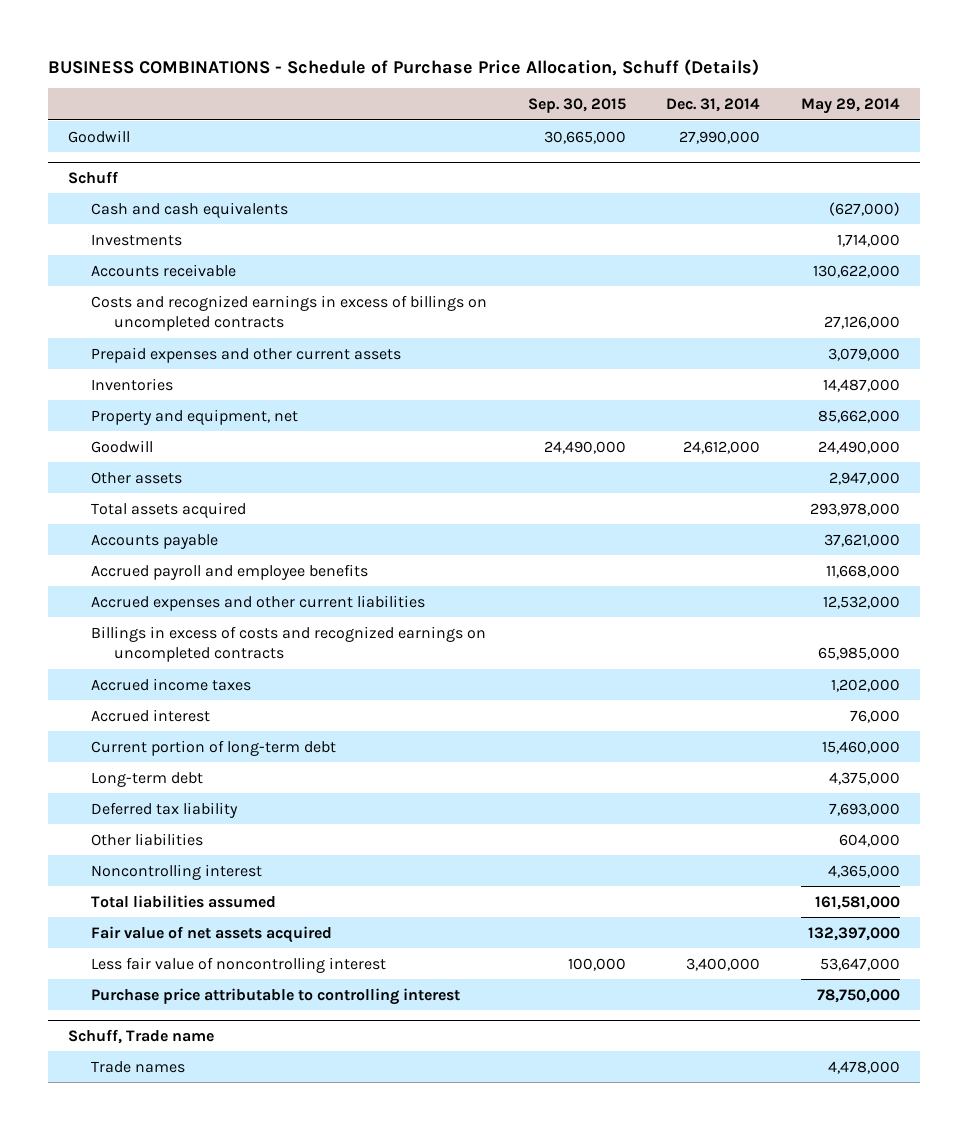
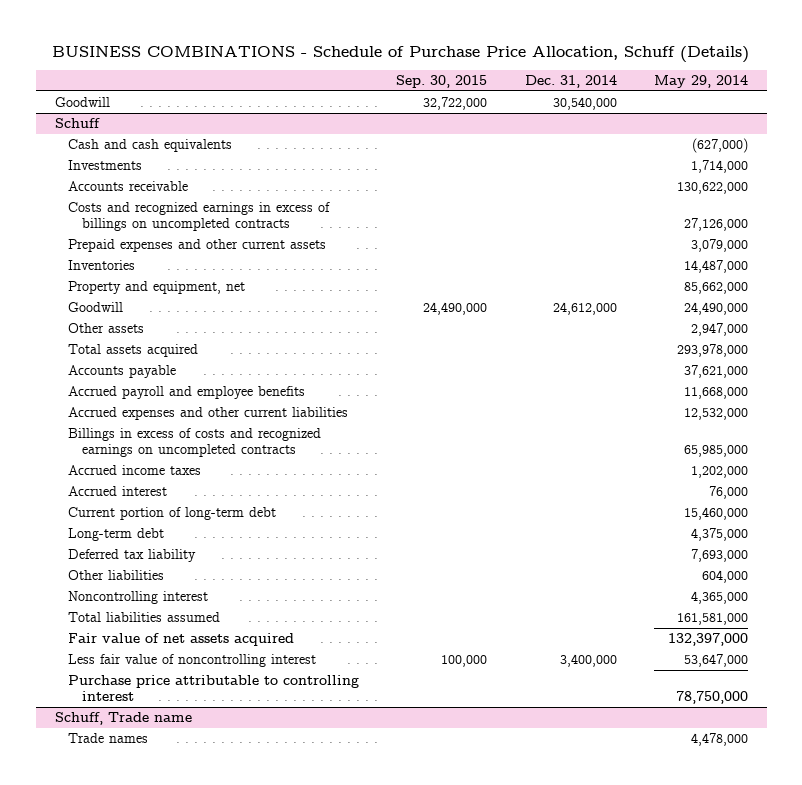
[543,130,626,144] 30,665,000 -> [423,97,488,111] 32,722,000
[679,130,761,144] 27,990,000 -> [552,97,617,111] 30,540,000

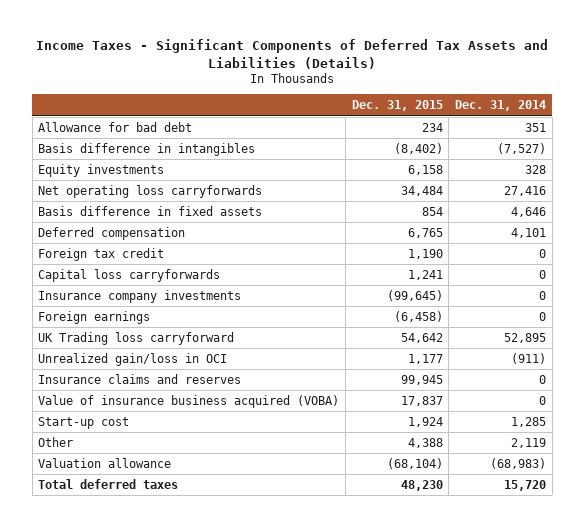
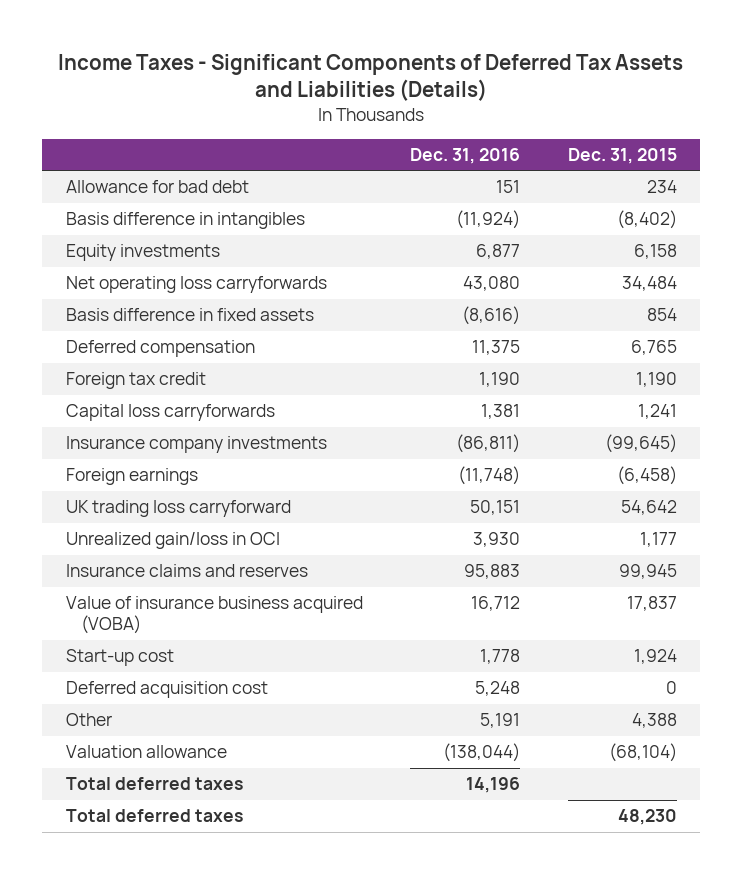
[454,100,546,112] Dec. 31, 2014 -> none
none -> [410,147,521,164] Dec. 31, 2016
[38,331,235,345] UK Trading loss carryforward -> [65,500,291,518] UK trading loss carryforward
none -> [65,681,268,699] Deferred acquisition cost
none -> [65,777,243,791] Total deferred taxes

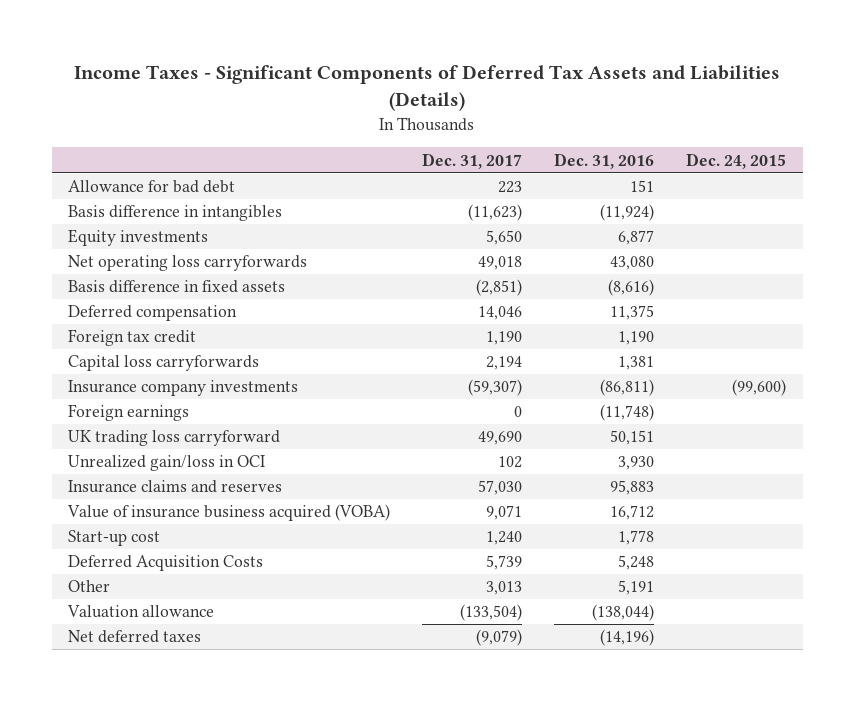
[567,147,677,164] Dec. 31, 2015 -> none
none -> [422,152,523,169] Dec. 31, 2017
none -> [686,152,787,169] Dec. 24, 2015
[65,681,268,699] Deferred acquisition cost -> [68,555,264,572] Deferred Acquisition Costs
[65,809,243,823] Total deferred taxes -> none
[65,777,243,791] Total deferred taxes -> [68,630,202,644] Net deferred taxes
[466,777,521,794] 14,196 -> [600,629,655,647] (14,196)

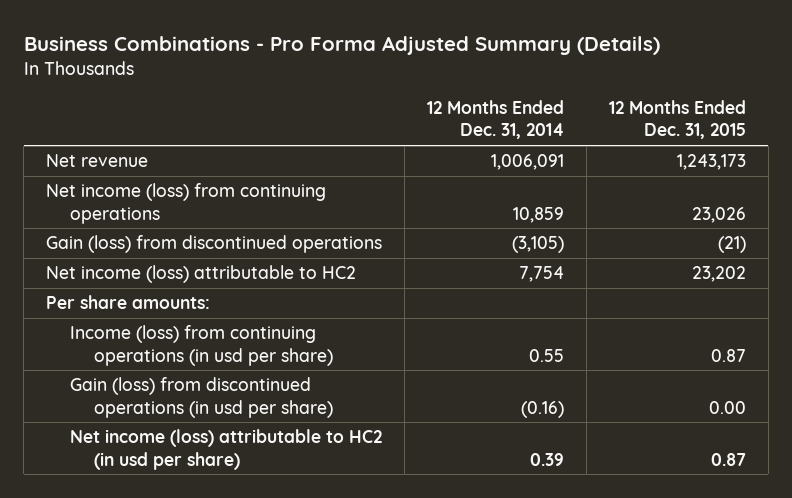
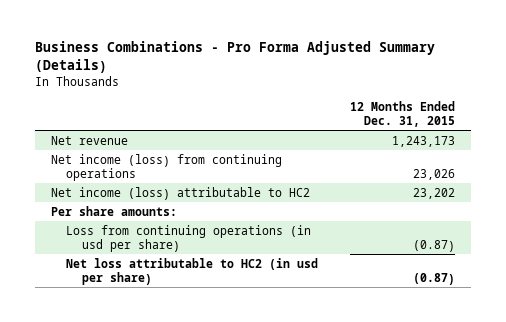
[426,100,564,140] 12 Months Ended Dec. 31, 2014 -> none
[46,235,383,254] Gain (loss) from discontinued operations -> none
[70,377,334,418] Gain (loss) from discontinued operations (in usd per share) -> none
[70,325,334,366] Income (loss) from continuing operations (in usd per share) -> [66,224,312,252] Loss from continuing operations (in usd per share)
[710,348,746,362] 0.87 -> [413,239,456,252] (0.87)
[70,429,383,470] Net income (loss) attributable to HC2 (in usd per share) -> [66,257,319,285] Net loss attributable to HC2 (in usd per share)
[710,452,746,466] 0.87 -> [413,272,456,285] (0.87)

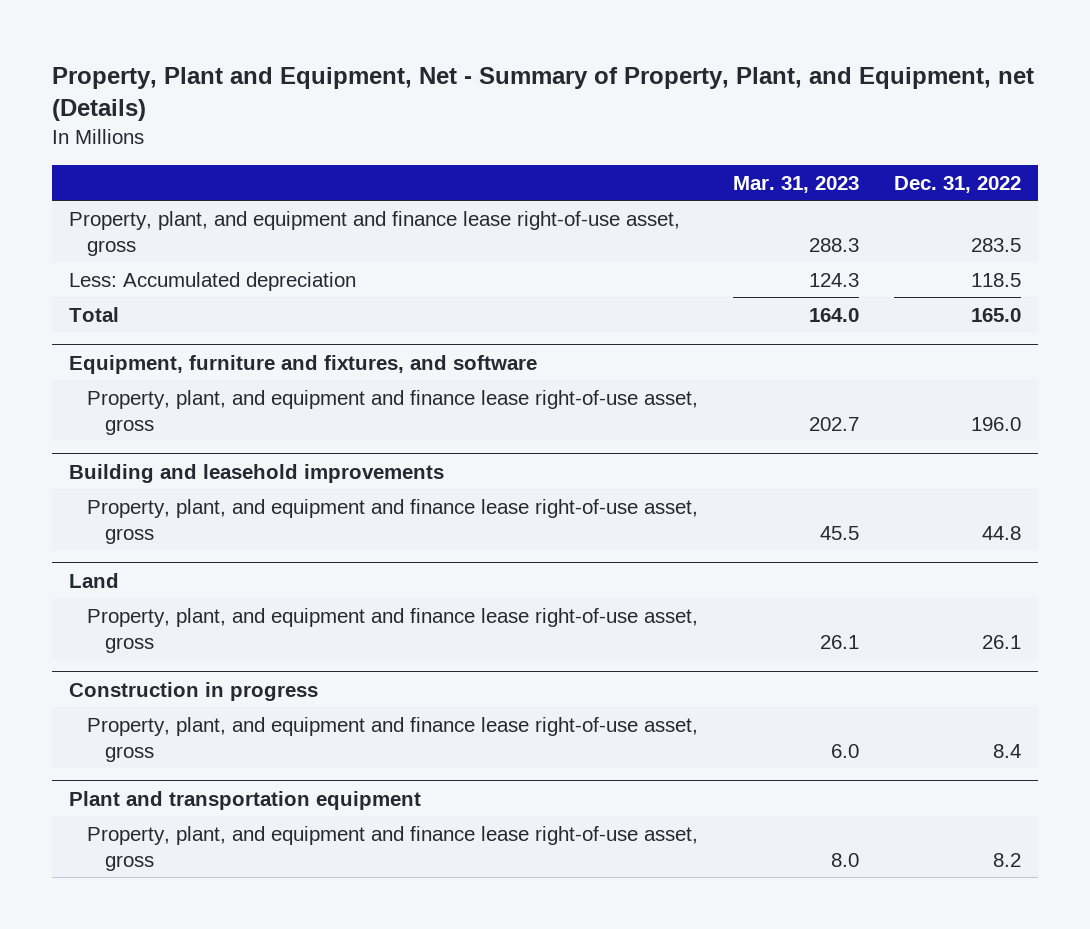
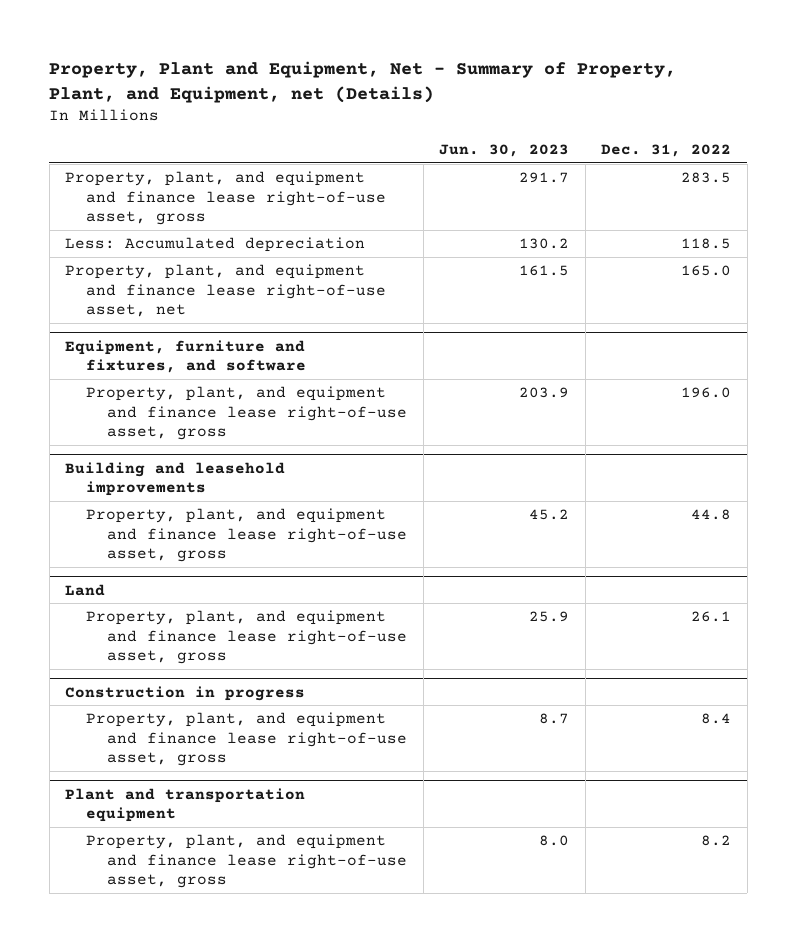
[732,175,859,193] Mar. 31, 2023 -> none
none -> [439,144,570,158] Jun. 30, 2023
[69,306,120,322] Total -> [65,263,387,318] Property, plant, and equipment and finance lease right-of-use asset, net

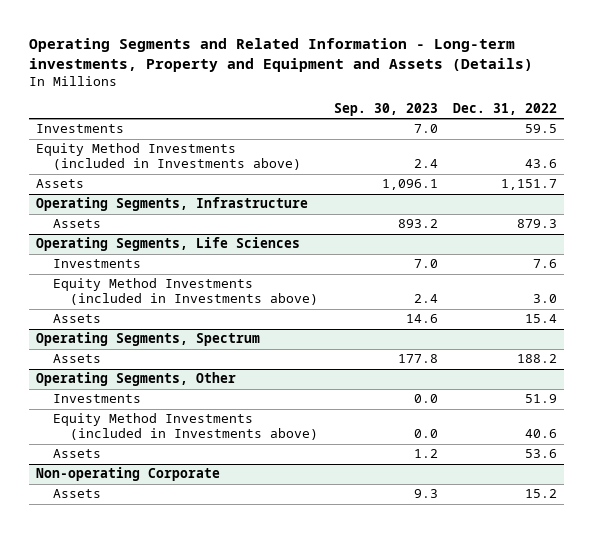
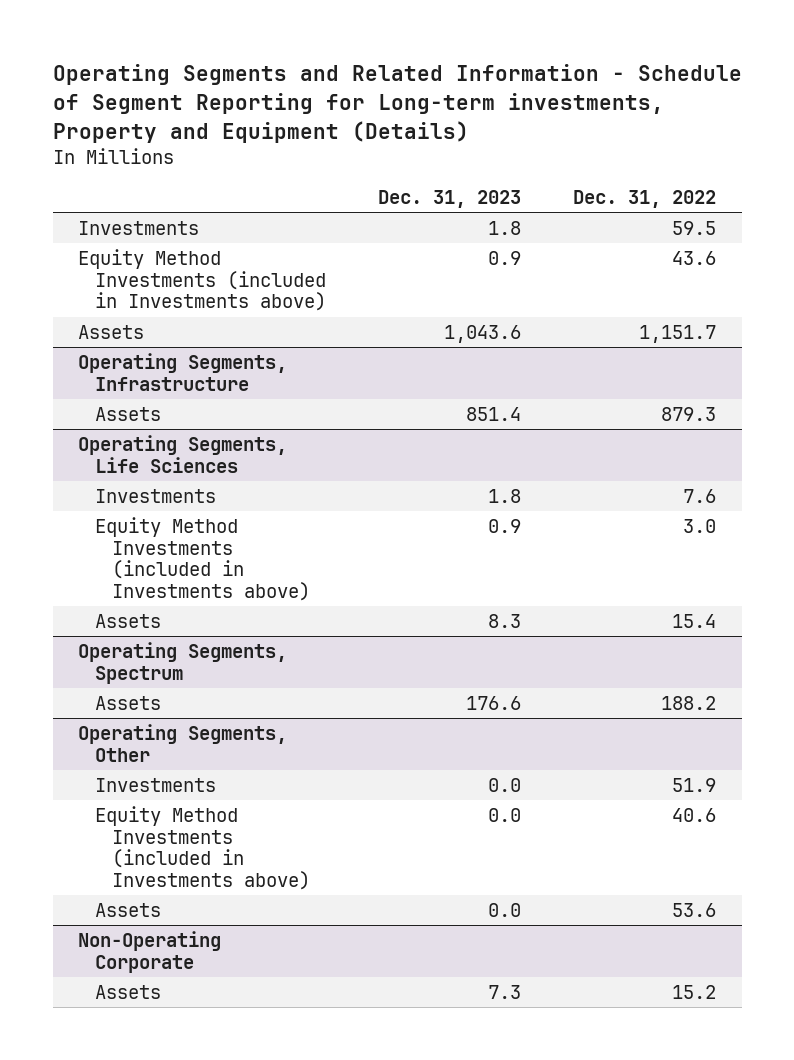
[28,37,533,72] Operating Segments and Related Information - Long-term investments, Property and Equipment and Assets (Details) -> [52,64,742,143] Operating Segments and Related Information - Schedule of Segment Reporting for Long-term investments, Property and Equipment (Details)
[333,103,438,117] Sep. 30, 2023 -> none
none -> [378,189,522,208] Dec. 31, 2023
[36,467,221,482] Non-operating Corporate -> [78,930,222,973] Non-Operating Corporate

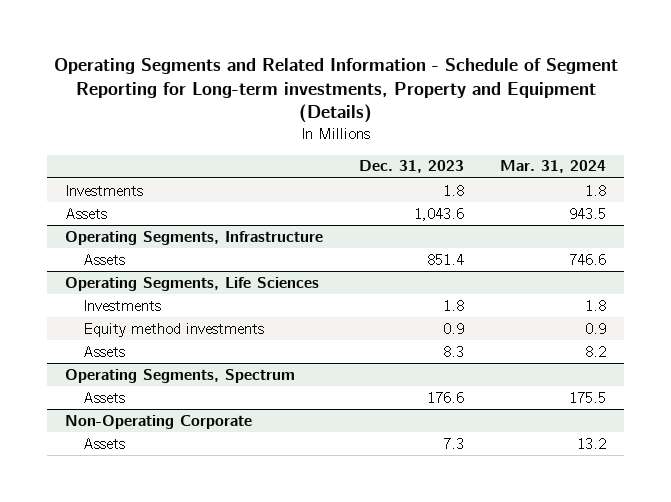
[572,189,716,208] Dec. 31, 2022 -> none
none -> [500,160,607,174] Mar. 31, 2024
[78,248,327,312] Equity Method Investments (included in Investments above) -> none
[95,516,311,601] Equity Method Investments (included in Investments above) -> [83,322,265,337] Equity method investments
[78,723,288,762] Operating Segments, Other -> none
[95,777,217,792] Investments -> none
[95,805,311,890] Equity Method Investments (included in Investments above) -> none
[95,902,162,917] Assets -> none

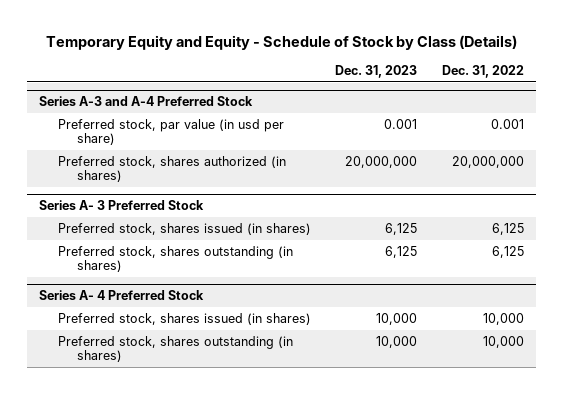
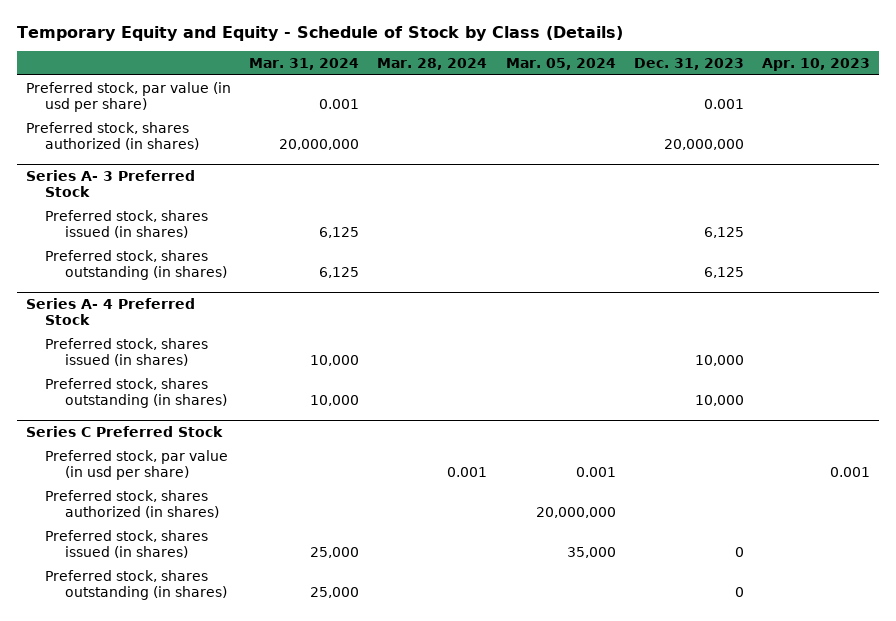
[441,64,524,78] Dec. 31, 2022 -> none
none -> [249,57,360,70] Mar. 31, 2024
none -> [377,57,488,70] Mar. 28, 2024
none -> [505,57,616,70] Mar. 05, 2024
none -> [762,57,871,71] Apr. 10, 2023
[39,96,254,107] Series A-3 and A-4 Preferred Stock -> none
none -> [26,425,224,437] Series C Preferred Stock
none -> [45,449,229,480] Preferred stock, par value (in usd per share)
none -> [45,489,219,518] Preferred stock, shares authorized (in shares)
none -> [45,529,209,558] Preferred stock, shares issued (in shares)
none -> [45,569,227,600] Preferred stock, shares outstanding (in shares)

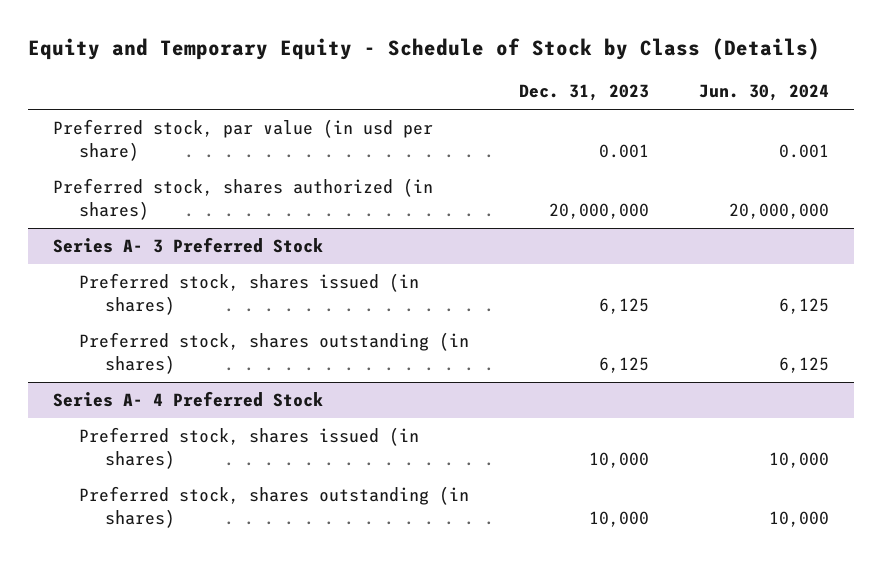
[16,25,623,41] Temporary Equity and Equity - Schedule of Stock by Class (Details) -> [27,38,820,61] Equity and Temporary Equity - Schedule of Stock by Class (Details)
[249,57,360,70] Mar. 31, 2024 -> none
[377,57,488,70] Mar. 28, 2024 -> none
[505,57,616,70] Mar. 05, 2024 -> none
[762,57,871,71] Apr. 10, 2023 -> none
none -> [698,84,829,102] Jun. 30, 2024
[26,425,224,437] Series C Preferred Stock -> none
[45,449,229,480] Preferred stock, par value (in usd per share) -> none
[45,489,219,518] Preferred stock, shares authorized (in shares) -> none
[45,529,209,558] Preferred stock, shares issued (in shares) -> none
[45,569,227,600] Preferred stock, shares outstanding (in shares) -> none

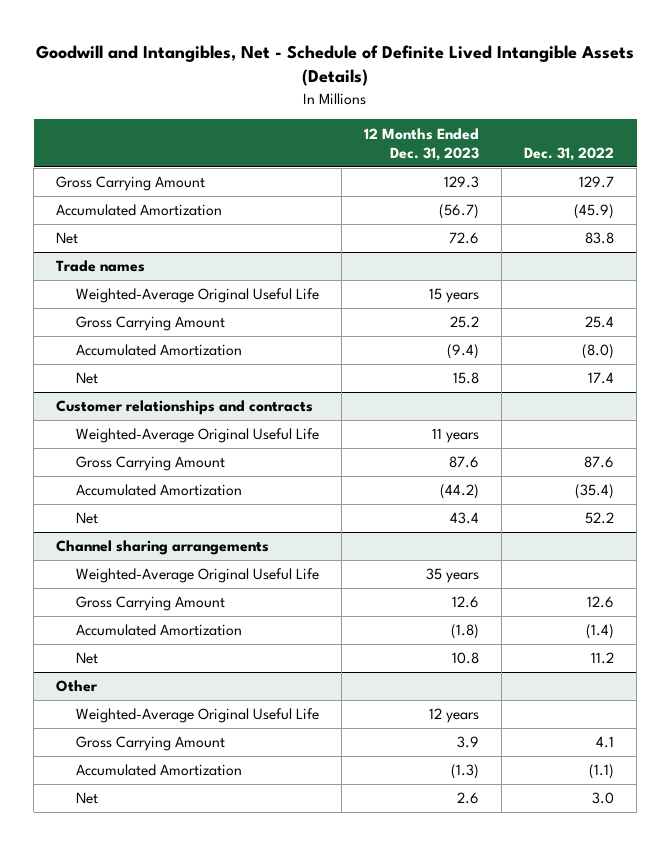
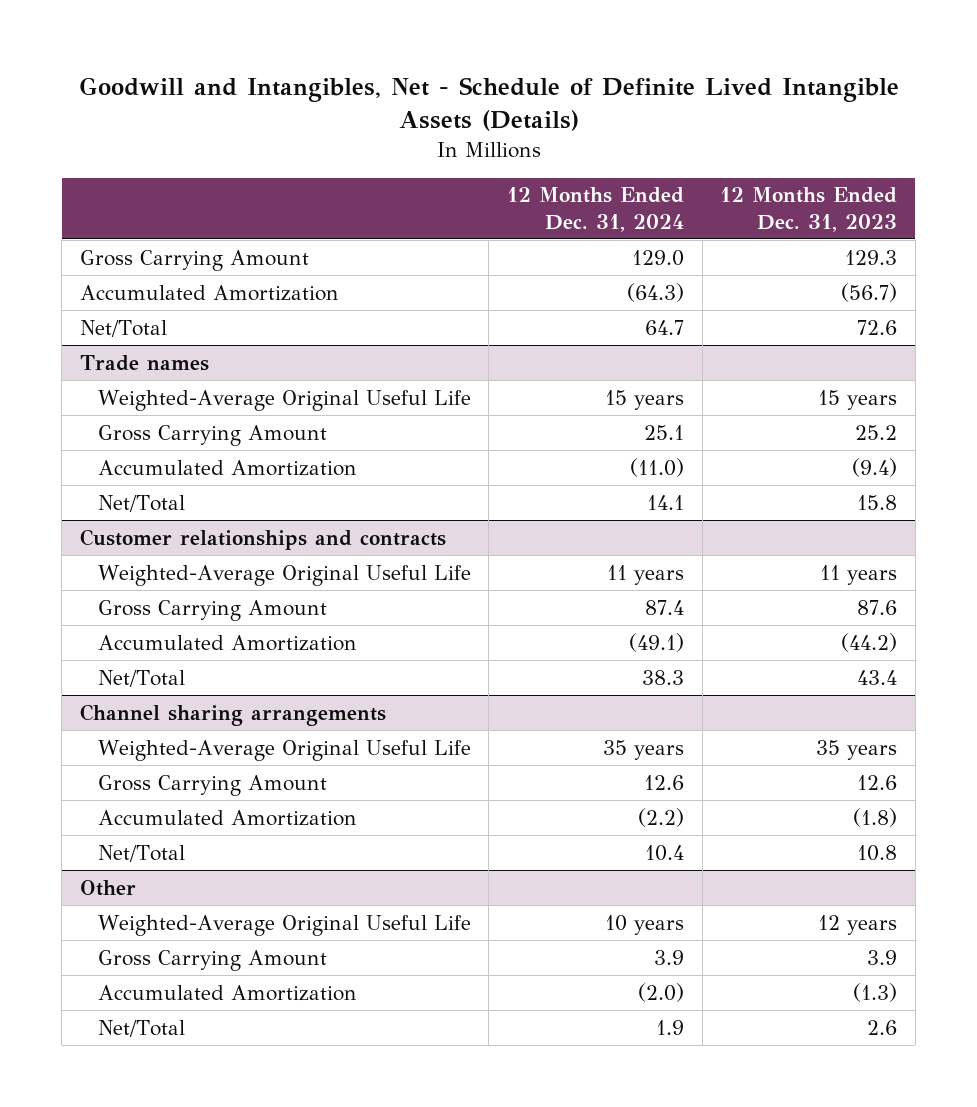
[523,146,614,161] Dec. 31, 2022 -> none
none -> [506,187,684,233] 12 Months Ended Dec. 31, 2024
[56,232,79,245] Net -> [80,319,168,337] Net/Total
[75,372,98,385] Net -> [97,494,185,512] Net/Total
[75,512,98,525] Net -> [97,669,185,687] Net/Total
[75,652,98,665] Net -> [97,844,185,862] Net/Total
[75,792,98,805] Net -> [97,1019,185,1037] Net/Total

